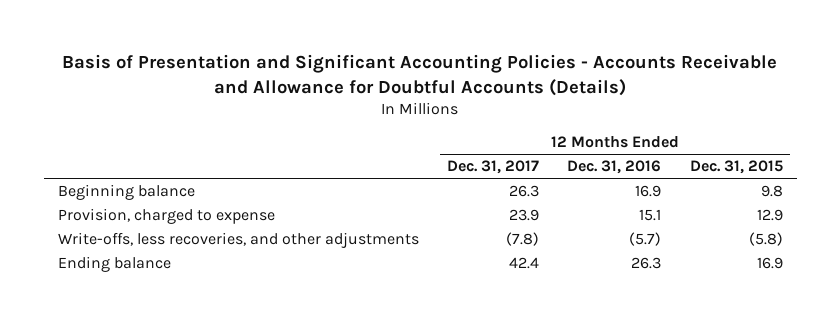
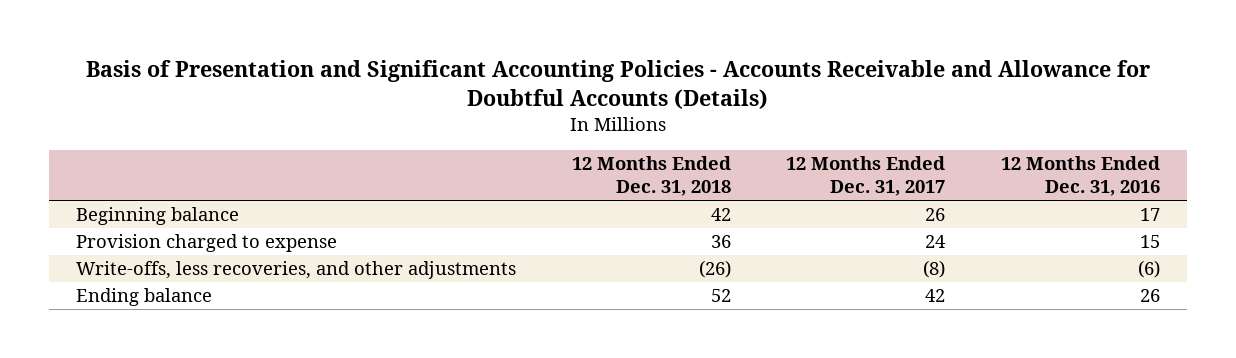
[689,160,783,175] Dec. 31, 2015 -> none
none -> [571,156,731,197] 12 Months Ended Dec. 31, 2018
[509,184,540,197] 26.3 -> [925,208,946,222] 26
[635,184,662,197] 16.9 -> [1139,208,1160,222] 17
[57,207,275,224] Provision, charged to expense -> [76,234,338,253] Provision charged to expense
[509,208,540,221] 23.9 -> [925,235,947,249] 24
[639,208,662,221] 15.1 -> [1139,235,1160,249] 15
[506,231,540,246] (7.8) -> [923,260,946,279] (8)
[629,231,662,246] (5.7) -> [1137,260,1160,279] (6)
[509,256,540,269] 42.4 -> [925,289,946,303] 42
[631,256,662,269] 26.3 -> [1139,289,1160,303] 26

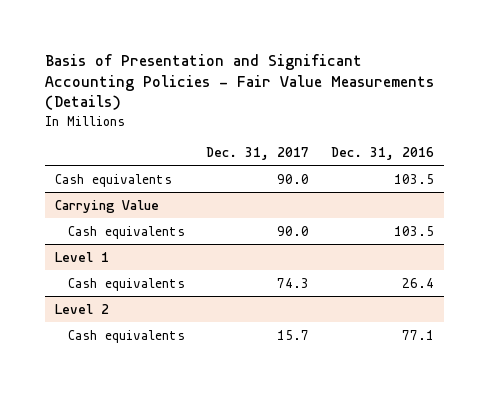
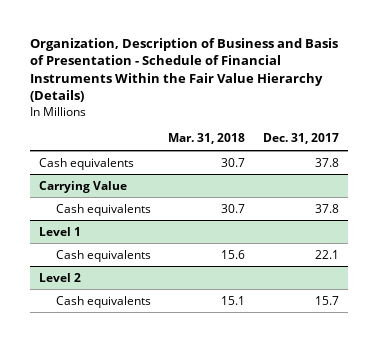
[44,53,434,111] Basis of Presentation and Significant Accounting Policies - Fair Value Measurements (Details) -> [30,37,339,103] Organization, Description of Business and Basis of Presentation - Schedule of Financial Instruments Within the Fair Value Hierarchy (Details)
[330,146,434,160] Dec. 31, 2016 -> none
none -> [168,133,246,145] Mar. 31, 2018
[277,173,310,184] 90.0 -> [314,157,339,167] 37.8
[277,225,310,236] 90.0 -> [314,203,339,213] 37.8
[277,277,310,288] 74.3 -> [314,249,339,259] 22.1

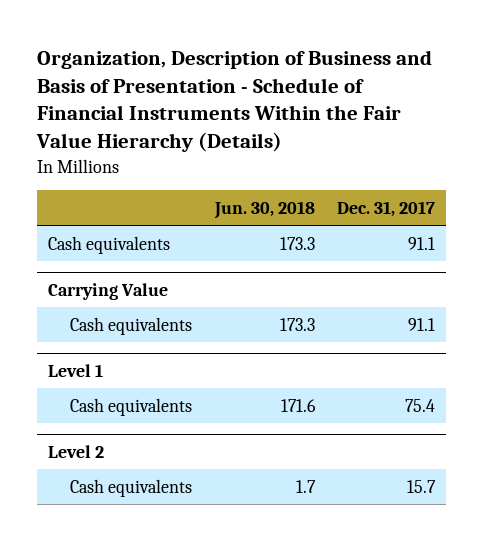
[168,133,246,145] Mar. 31, 2018 -> none
none -> [213,200,315,219] Jun. 30, 2018
[314,157,339,167] 37.8 -> [407,236,435,250] 91.1
[314,203,339,213] 37.8 -> [407,317,435,331] 91.1
[314,249,339,259] 22.1 -> [404,398,435,412] 75.4

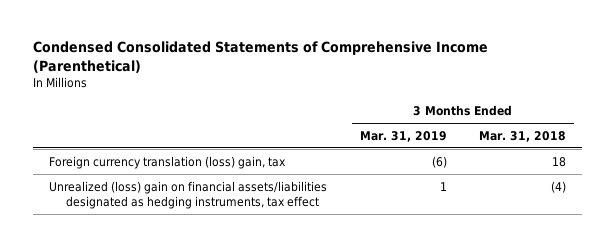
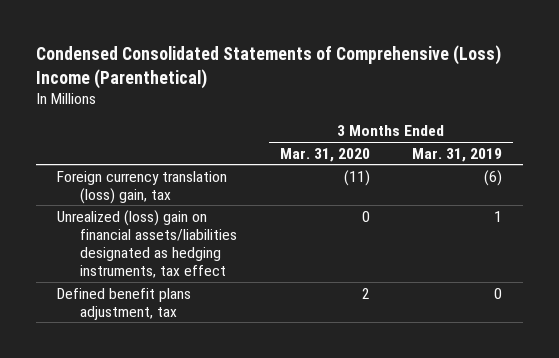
[33,40,489,73] Condensed Consolidated Statements of Comprehensive Income (Parenthetical) -> [35,44,501,89] Condensed Consolidated Statements of Comprehensive (Loss) Income (Parenthetical)
[478,131,566,143] Mar. 31, 2018 -> none
none -> [279,147,370,162] Mar. 31, 2020
none -> [56,287,191,320] Defined benefit plans adjustment, tax

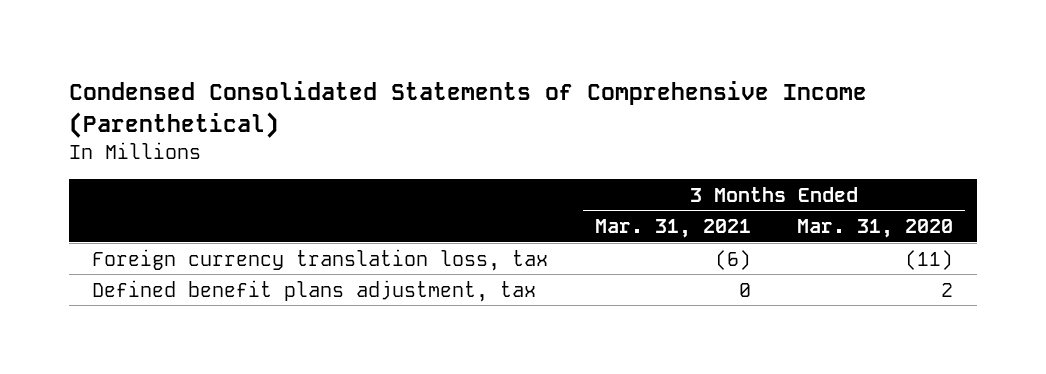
[35,44,501,89] Condensed Consolidated Statements of Comprehensive (Loss) Income (Parenthetical) -> [68,81,867,138] Condensed Consolidated Statements of Comprehensive Income (Parenthetical)
[412,147,503,162] Mar. 31, 2019 -> none
none -> [594,219,751,239] Mar. 31, 2021
[56,209,238,279] Unrealized (loss) gain on financial assets/liabilities designated as hedging instruments, tax effect -> none
[56,170,227,204] Foreign currency translation (loss) gain, tax -> [92,248,549,271] Foreign currency translation loss, tax

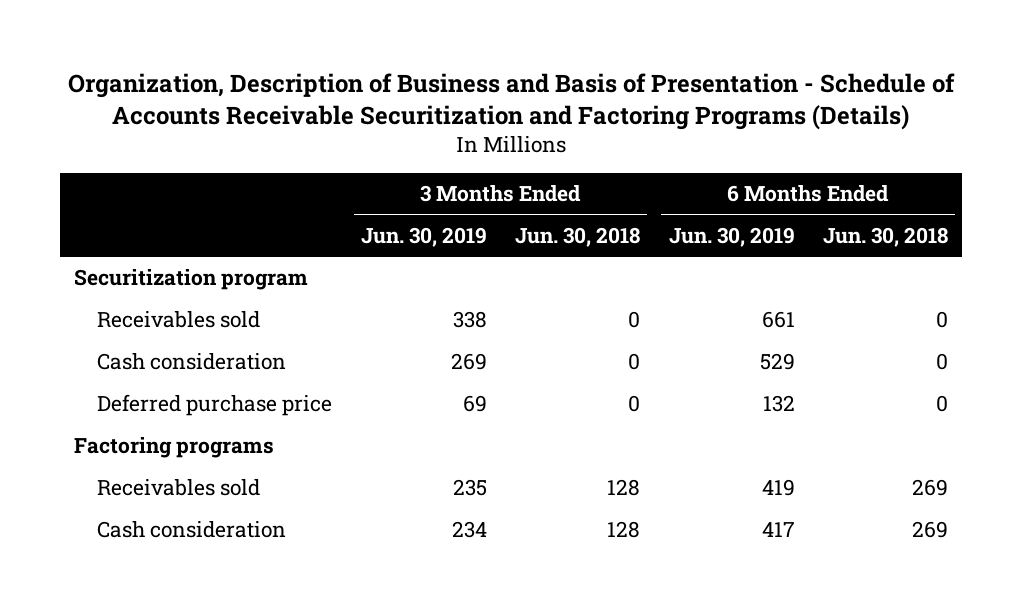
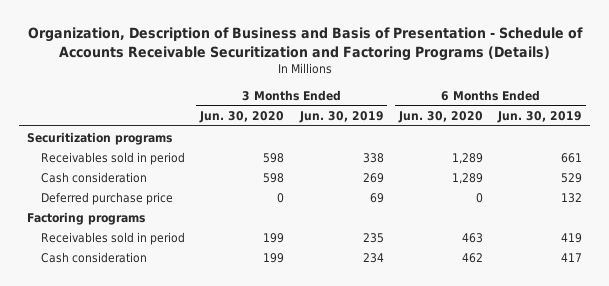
[515,227,641,248] Jun. 30, 2018 -> none
[823,227,949,248] Jun. 30, 2018 -> none
none -> [199,111,285,124] Jun. 30, 2020
none -> [397,111,483,124] Jun. 30, 2020
[74,269,309,291] Securitization program -> [27,131,173,145] Securitization programs
[97,311,261,329] Receivables sold -> [40,151,185,165] Receivables sold in period
[97,479,261,497] Receivables sold -> [40,231,185,245] Receivables sold in period

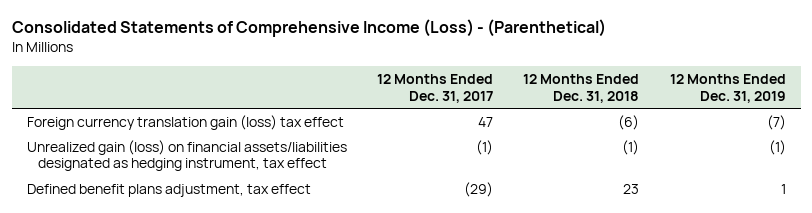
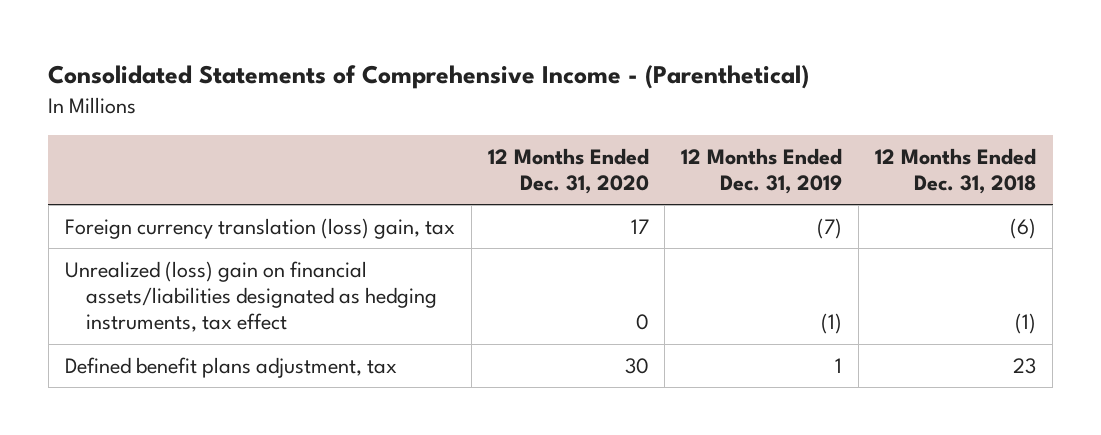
[11,19,606,38] Consolidated Statements of Comprehensive Income (Loss) - (Parenthetical) -> [48,64,810,89] Consolidated Statements of Comprehensive Income - (Parenthetical)
[377,74,494,103] 12 Months Ended Dec. 31, 2017 -> none
none -> [487,147,649,194] 12 Months Ended Dec. 31, 2020
[26,114,344,130] Foreign currency translation gain (loss) tax effect -> [64,217,455,239] Foreign currency translation (loss) gain, tax
[26,139,347,172] Unrealized gain (loss) on financial assets/liabilities designated as hedging instrument, tax effect -> [64,260,438,333] Unrealized (loss) gain on financial assets/liabilities designated as hedging instruments, tax effect
[26,183,311,197] Defined benefit plans adjustment, tax effect -> [64,356,397,378] Defined benefit plans adjustment, tax

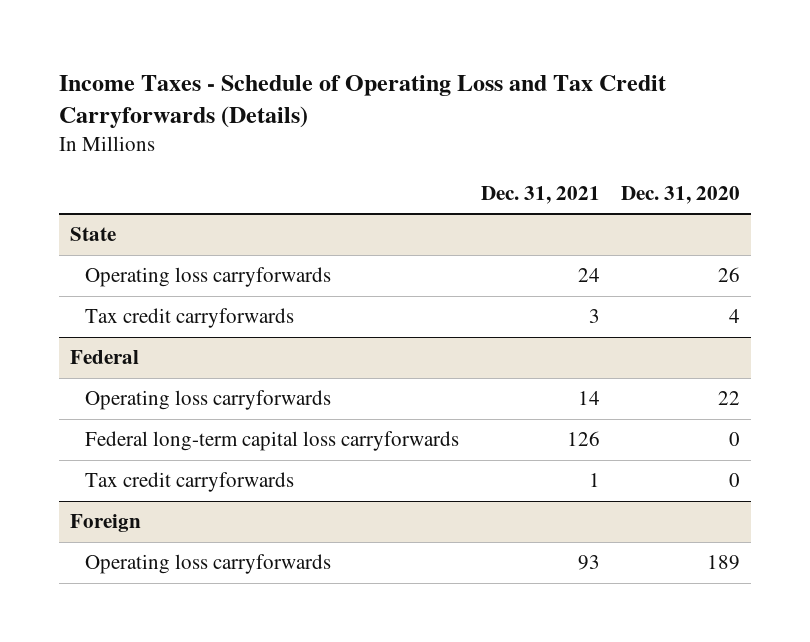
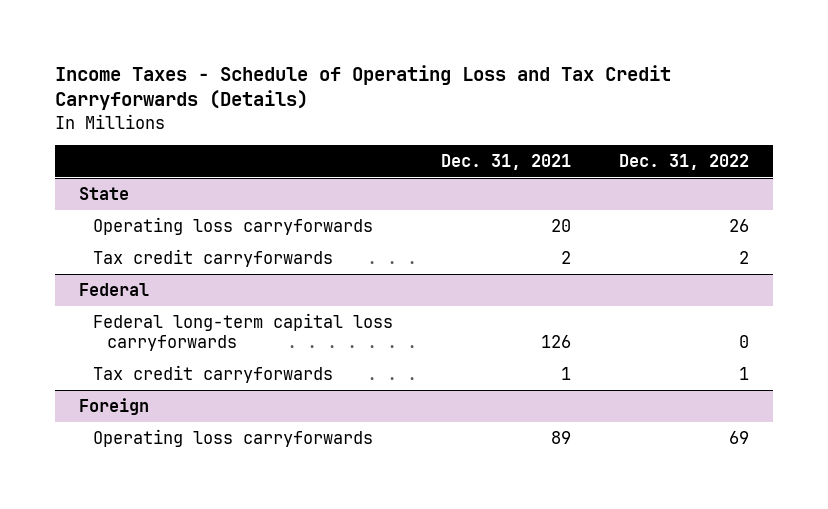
[621,185,741,204] Dec. 31, 2020 -> none
none -> [618,153,749,170] Dec. 31, 2022
[577,268,600,283] 24 -> [550,218,571,232] 20
[588,309,600,324] 3 -> [560,250,571,264] 2
[85,390,332,411] Operating loss carryforwards -> none
[577,555,600,571] 93 -> [550,430,571,444] 89

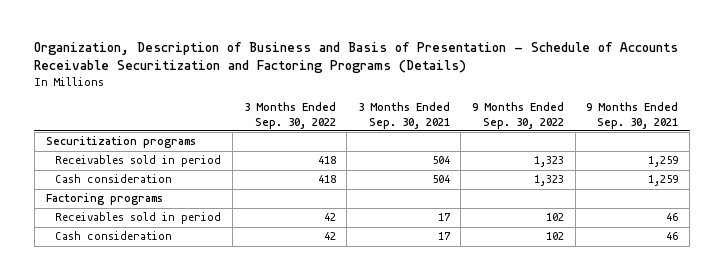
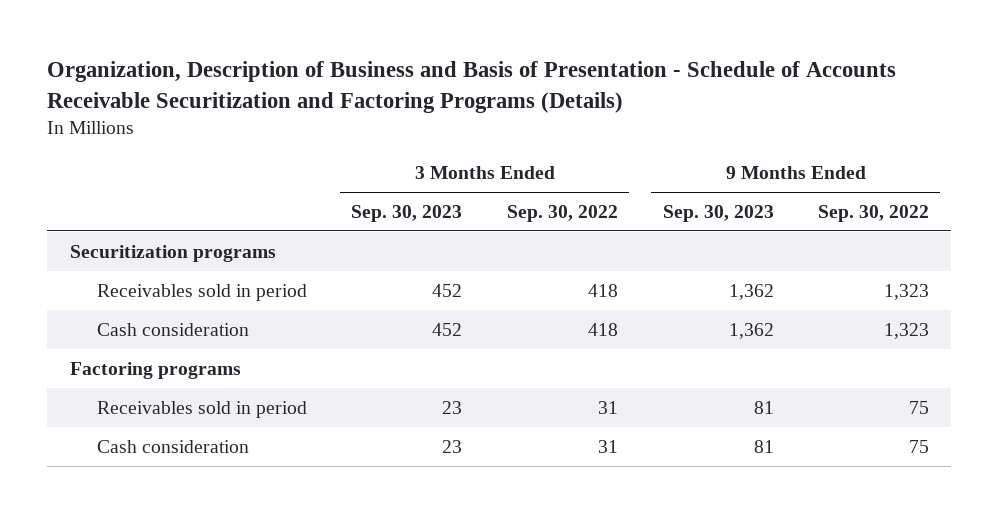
[357,101,450,129] 3 Months Ended Sep. 30, 2021 -> none
[586,101,679,129] 9 Months Ended Sep. 30, 2021 -> none
none -> [351,204,463,222] Sep. 30, 2023
none -> [662,204,774,222] Sep. 30, 2023
[323,213,336,222] 42 -> [598,400,619,414] 31
[546,213,565,222] 102 -> [909,400,930,414] 75
[323,232,336,241] 42 -> [598,439,619,453] 31
[546,232,565,241] 102 -> [909,439,930,453] 75

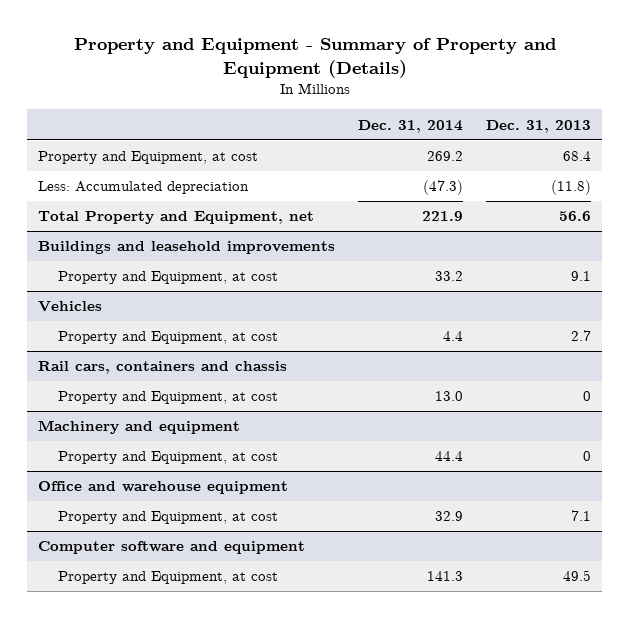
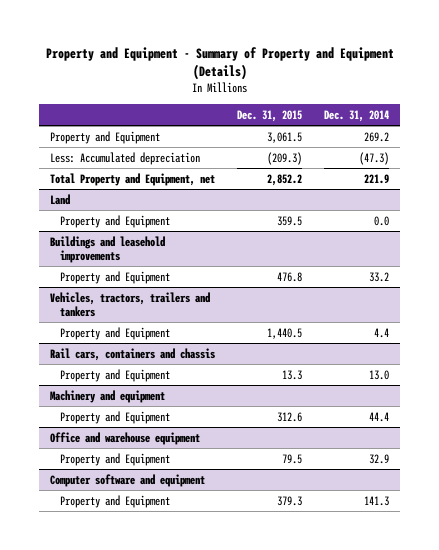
[485,119,591,133] Dec. 31, 2013 -> none
none -> [237,109,303,122] Dec. 31, 2015
[38,151,259,165] Property and Equipment, at cost -> [50,130,161,144] Property and Equipment
none -> [50,193,71,205] Land
none -> [59,214,170,228] Property and Equipment
[58,271,279,285] Property and Equipment, at cost -> [59,270,170,284] Property and Equipment
[38,301,103,313] Vehicles -> [50,291,211,317] Vehicles, tractors, trailers and tankers
[58,331,279,345] Property and Equipment, at cost -> [59,326,170,340] Property and Equipment
[58,391,279,405] Property and Equipment, at cost -> [59,368,170,382] Property and Equipment
[58,451,279,465] Property and Equipment, at cost -> [59,410,170,424] Property and Equipment
[58,511,279,525] Property and Equipment, at cost -> [59,452,170,466] Property and Equipment
[58,571,279,585] Property and Equipment, at cost -> [59,494,170,508] Property and Equipment

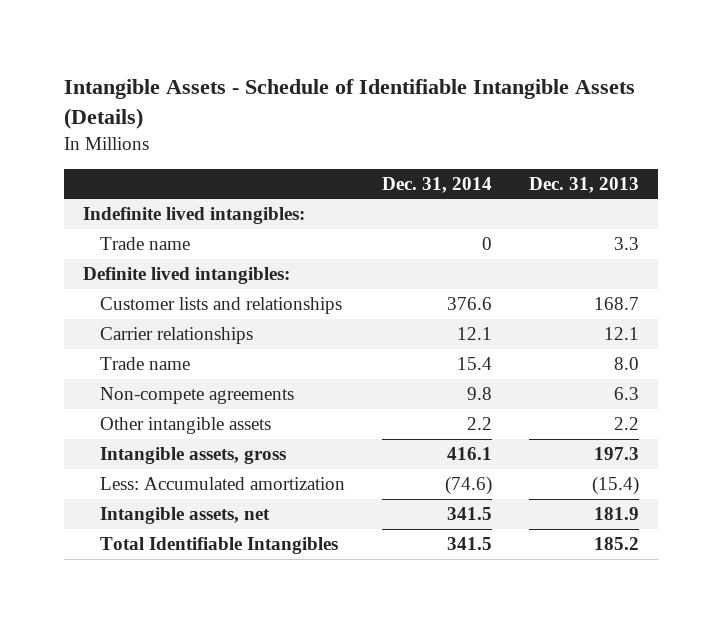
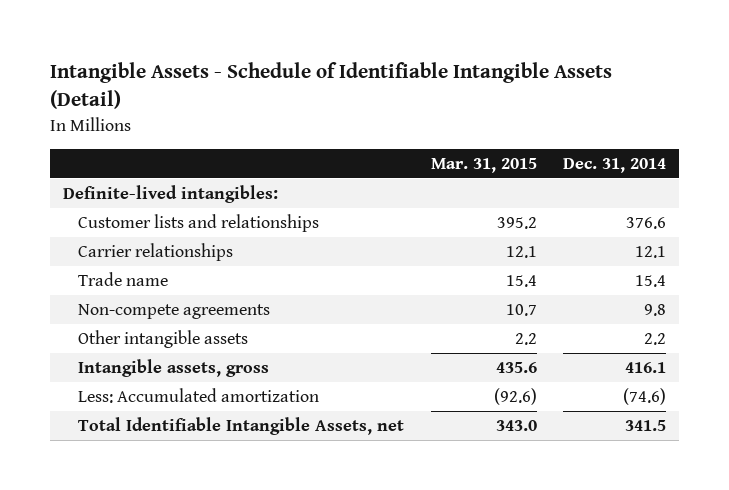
[64,78,636,129] Intangible Assets - Schedule of Identifiable Intangible Assets (Details) -> [49,62,612,110] Intangible Assets - Schedule of Identifiable Intangible Assets (Detail)
[528,176,639,193] Dec. 31, 2013 -> none
none -> [430,158,537,174] Mar. 31, 2015
[82,206,305,224] Indefinite lived intangibles: -> none
[99,236,190,250] Trade name -> none
[82,266,290,284] Definite lived intangibles: -> [62,185,278,204] Definite-lived intangibles:
[99,536,338,554] Total Identifiable Intangibles -> none
[99,506,270,524] Intangible assets, net -> [78,417,405,436] Total Identifiable Intangible Assets, net

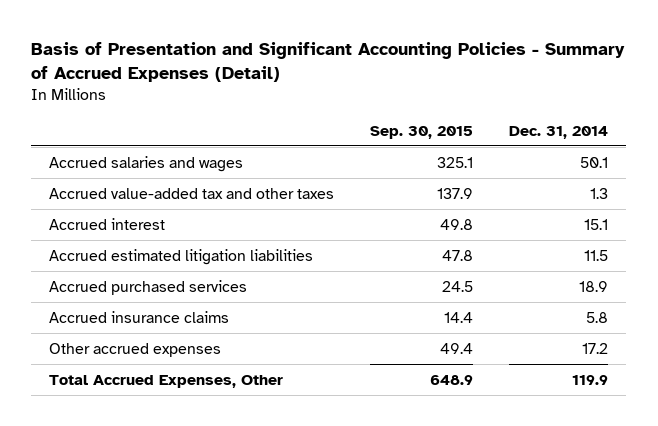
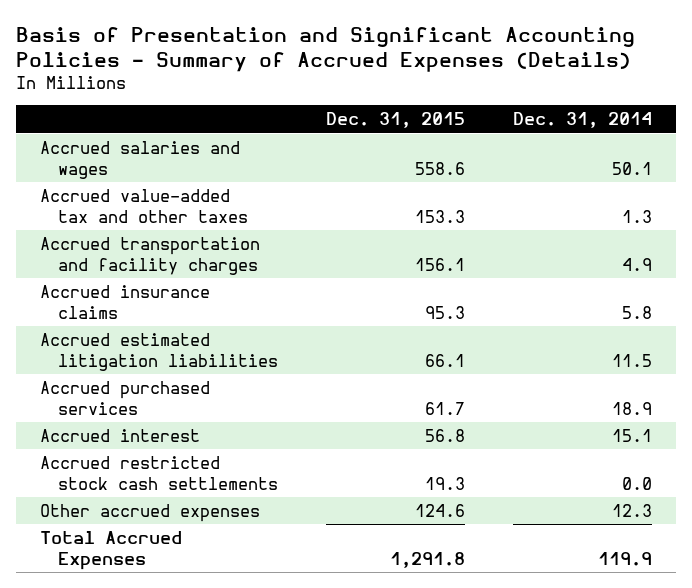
[31,42,626,82] Basis of Presentation and Significant Accounting Policies - Summary of Accrued Expenses (Detail) -> [16,26,636,72] Basis of Presentation and Significant Accounting Policies - Summary of Accrued Expenses (Details)
[370,125,474,139] Sep. 30, 2015 -> none
none -> [326,112,466,129] Dec. 31, 2015
none -> [39,236,260,275] Accrued transportation and facility charges
[49,310,230,323] Accrued insurance claims -> [39,284,210,319] Accrued insurance claims
[49,217,166,230] Accrued interest -> [39,428,200,442] Accrued interest
none -> [39,455,279,490] Accrued restricted stock cash settlements
[582,342,609,354] 17.2 -> [611,503,652,517] 12.3
[49,374,284,388] Total Accrued Expenses, Other -> [39,530,182,570] Total Accrued Expenses

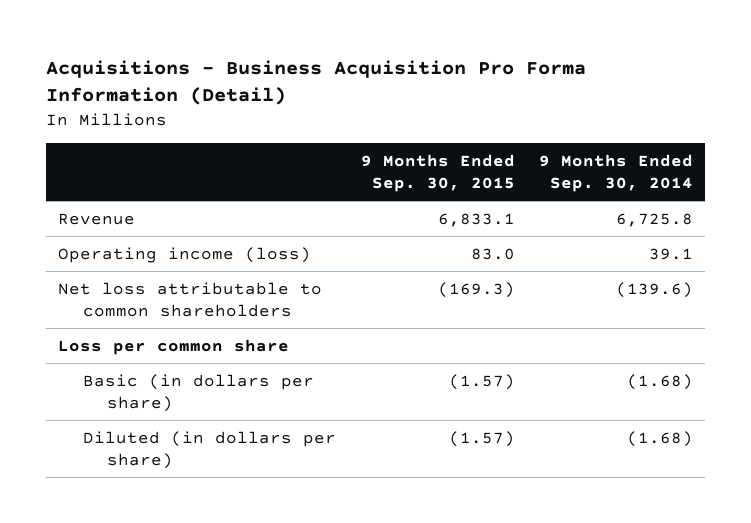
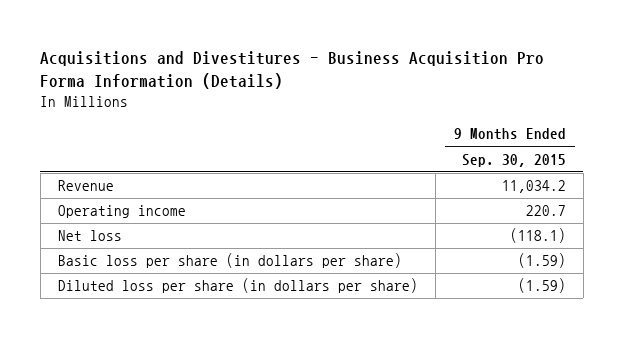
[46,59,587,106] Acquisitions - Business Acquisition Pro Forma Information (Detail) -> [40,51,545,90] Acquisitions and Divestitures - Business Acquisition Pro Forma Information (Details)
[539,153,694,192] 9 Months Ended Sep. 30, 2014 -> none
[58,338,290,355] Loss per common share -> none
[437,212,515,227] 6,833.1 -> [501,180,566,194] 11,034.2
[58,246,312,263] Operating income (loss) -> [58,205,187,219] Operating income
[470,247,515,260] 83.0 -> [525,205,566,217] 220.7
[58,281,323,318] Net loss attributable to common shareholders -> [58,230,123,242] Net loss
[437,281,515,298] (169.3) -> [509,228,566,244] (118.1)
[82,373,314,413] Basic (in dollars per share) -> [58,253,403,269] Basic loss per share (in dollars per share)
[448,373,515,390] (1.57) -> [517,253,566,269] (1.59)
[82,430,336,470] Diluted (in dollars per share) -> [58,278,419,294] Diluted loss per share (in dollars per share)
[448,430,515,447] (1.57) -> [517,278,566,294] (1.59)

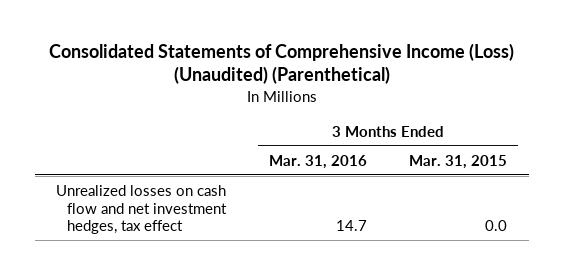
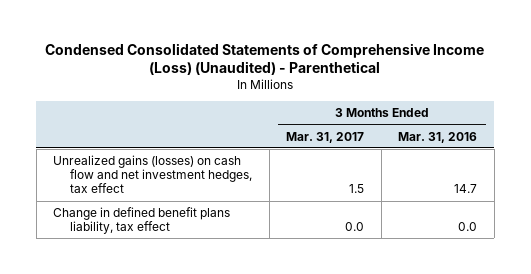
[48,43,514,85] Consolidated Statements of Comprehensive Income (Loss) (Unaudited) (Parenthetical) -> [45,42,485,76] Condensed Consolidated Statements of Comprehensive Income (Loss) (Unaudited) - Parenthetical
[409,154,508,169] Mar. 31, 2015 -> none
none -> [286,131,365,143] Mar. 31, 2017
[55,184,227,235] Unrealized losses on cash flow and net investment hedges, tax effect -> [53,154,253,194] Unrealized gains (losses) on cash flow and net investment hedges, tax effect
none -> [53,206,231,235] Change in defined benefit plans liability, tax effect

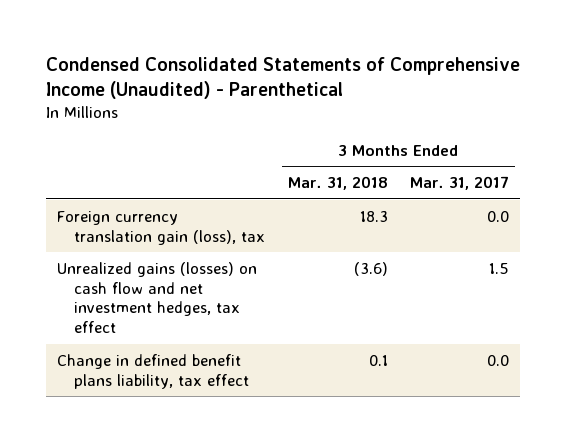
[45,42,485,76] Condensed Consolidated Statements of Comprehensive Income (Loss) (Unaudited) - Parenthetical -> [45,56,520,100] Condensed Consolidated Statements of Comprehensive Income (Unaudited) - Parenthetical
[398,131,478,143] Mar. 31, 2016 -> none
none -> [287,176,388,191] Mar. 31, 2018
none -> [56,210,266,245] Foreign currency translation gain (loss), tax

